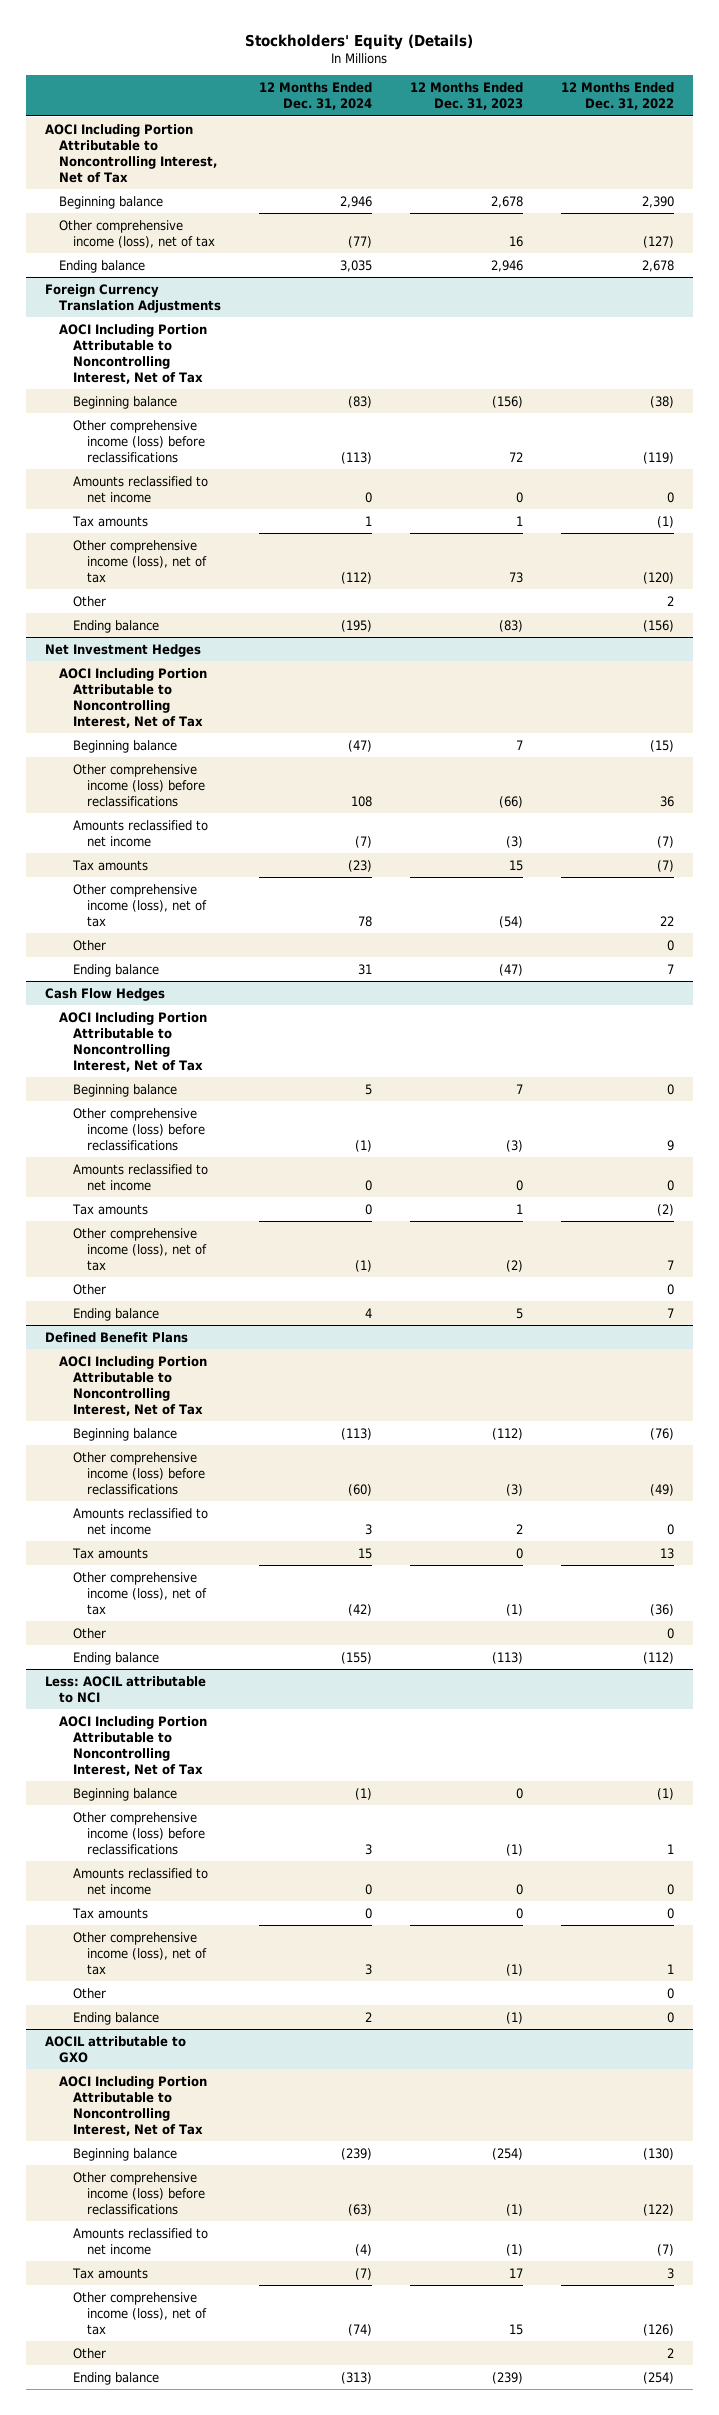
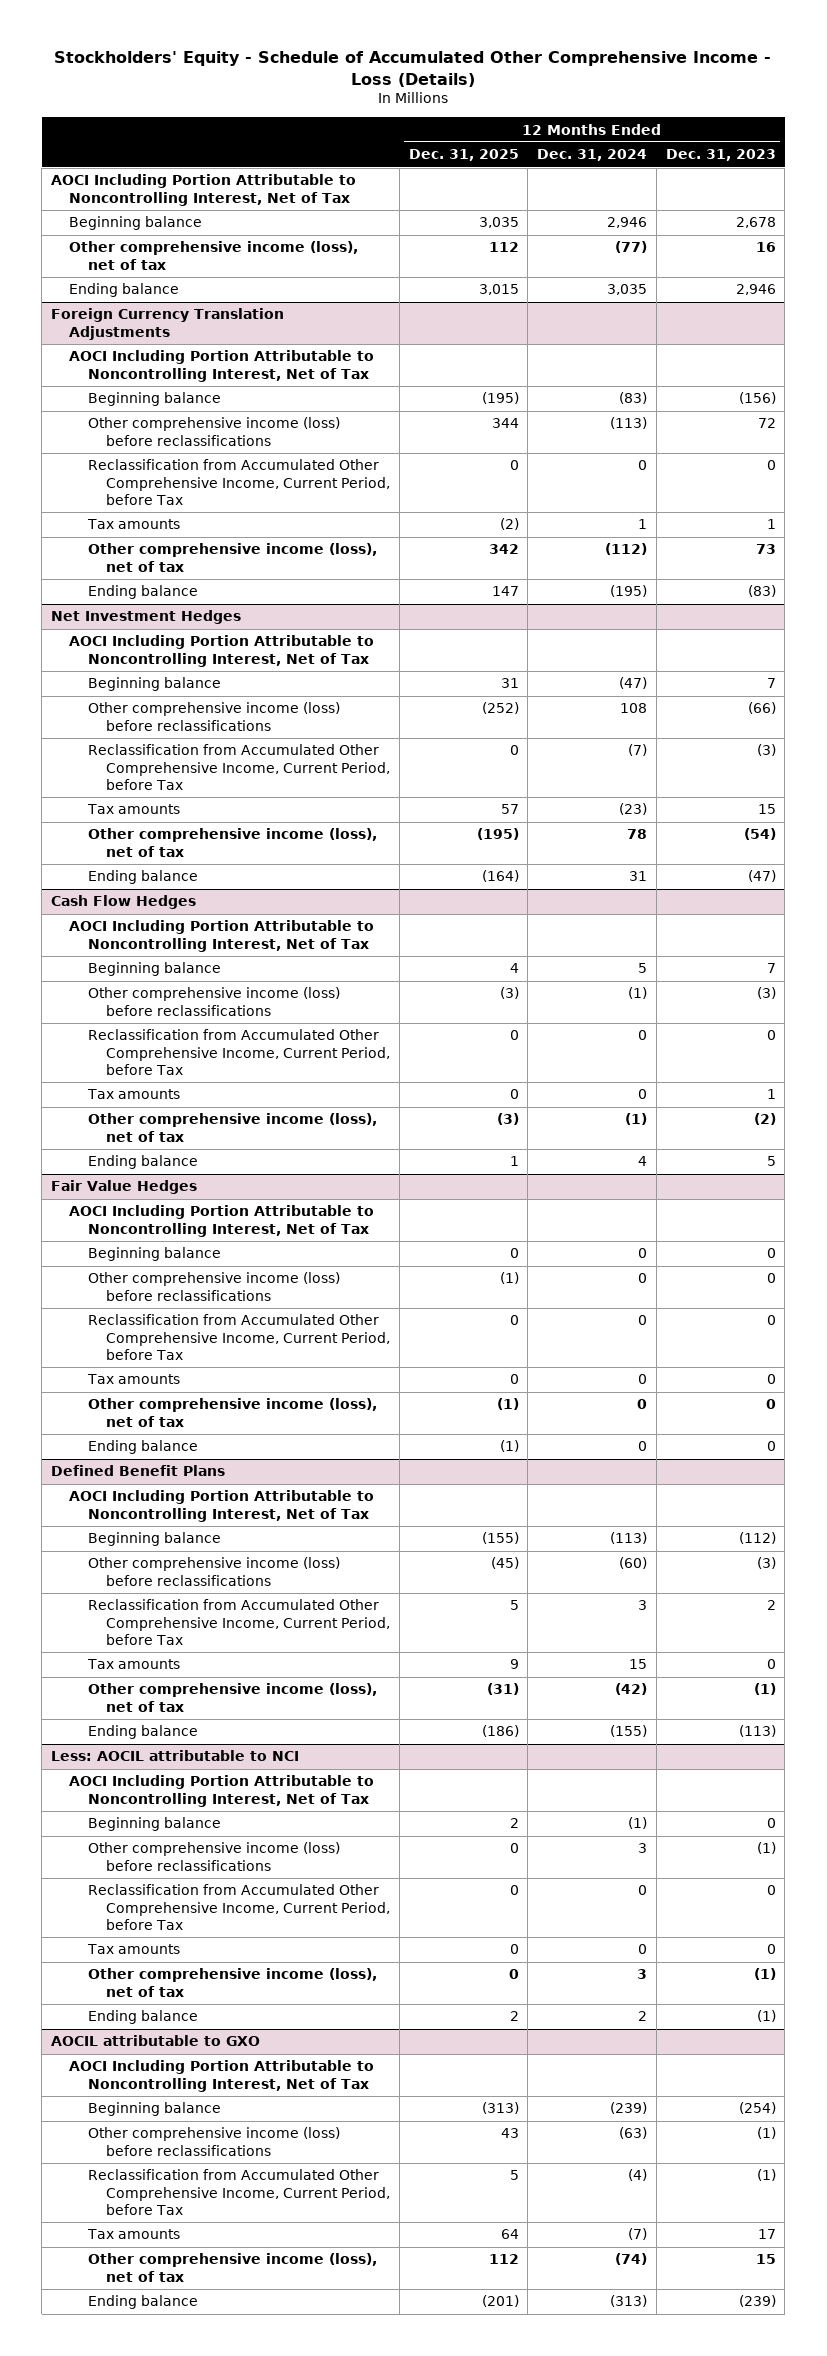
[245,33,474,50] Stockholders' Equity (Details) -> [54,51,772,87] Stockholders' Equity - Schedule of Accumulated Other Comprehensive Income - Loss (Details)
[560,82,674,111] 12 Months Ended Dec. 31, 2022 -> none
none -> [408,149,519,162] Dec. 31, 2025
[73,475,209,503] Amounts reclassified to net income -> none
none -> [87,459,391,505] Reclassification from Accumulated Other Comprehensive Income, Current Period, before Tax
[73,595,107,607] Other -> none
[73,819,209,847] Amounts reclassified to net income -> none
none -> [87,744,391,790] Reclassification from Accumulated Other Comprehensive Income, Current Period, before Tax
[73,939,107,951] Other -> none
[73,1163,209,1191] Amounts reclassified to net income -> none
none -> [87,1029,391,1075] Reclassification from Accumulated Other Comprehensive Income, Current Period, before Tax
[73,1283,107,1295] Other -> none
none -> [51,1180,198,1195] Fair Value Hedges
none -> [69,1205,375,1237] AOCI Including Portion Attributable to Noncontrolling Interest, Net of Tax
none -> [87,1247,221,1262] Beginning balance
none -> [87,1272,340,1301] Other comprehensive income (loss) before reclassifications
none -> [87,1314,391,1360] Reclassification from Accumulated Other Comprehensive Income, Current Period, before Tax
none -> [86,1374,180,1385] Tax amounts
none -> [87,1398,377,1427] Other comprehensive income (loss), net of tax
none -> [87,1440,198,1455] Ending balance
[73,1507,209,1535] Amounts reclassified to net income -> none
none -> [87,1599,391,1645] Reclassification from Accumulated Other Comprehensive Income, Current Period, before Tax
[73,1627,107,1639] Other -> none
[73,1867,209,1895] Amounts reclassified to net income -> none
none -> [87,1884,391,1930] Reclassification from Accumulated Other Comprehensive Income, Current Period, before Tax
[73,1987,107,1999] Other -> none
[73,2227,209,2255] Amounts reclassified to net income -> none
none -> [87,2169,391,2215] Reclassification from Accumulated Other Comprehensive Income, Current Period, before Tax
[73,2347,107,2359] Other -> none

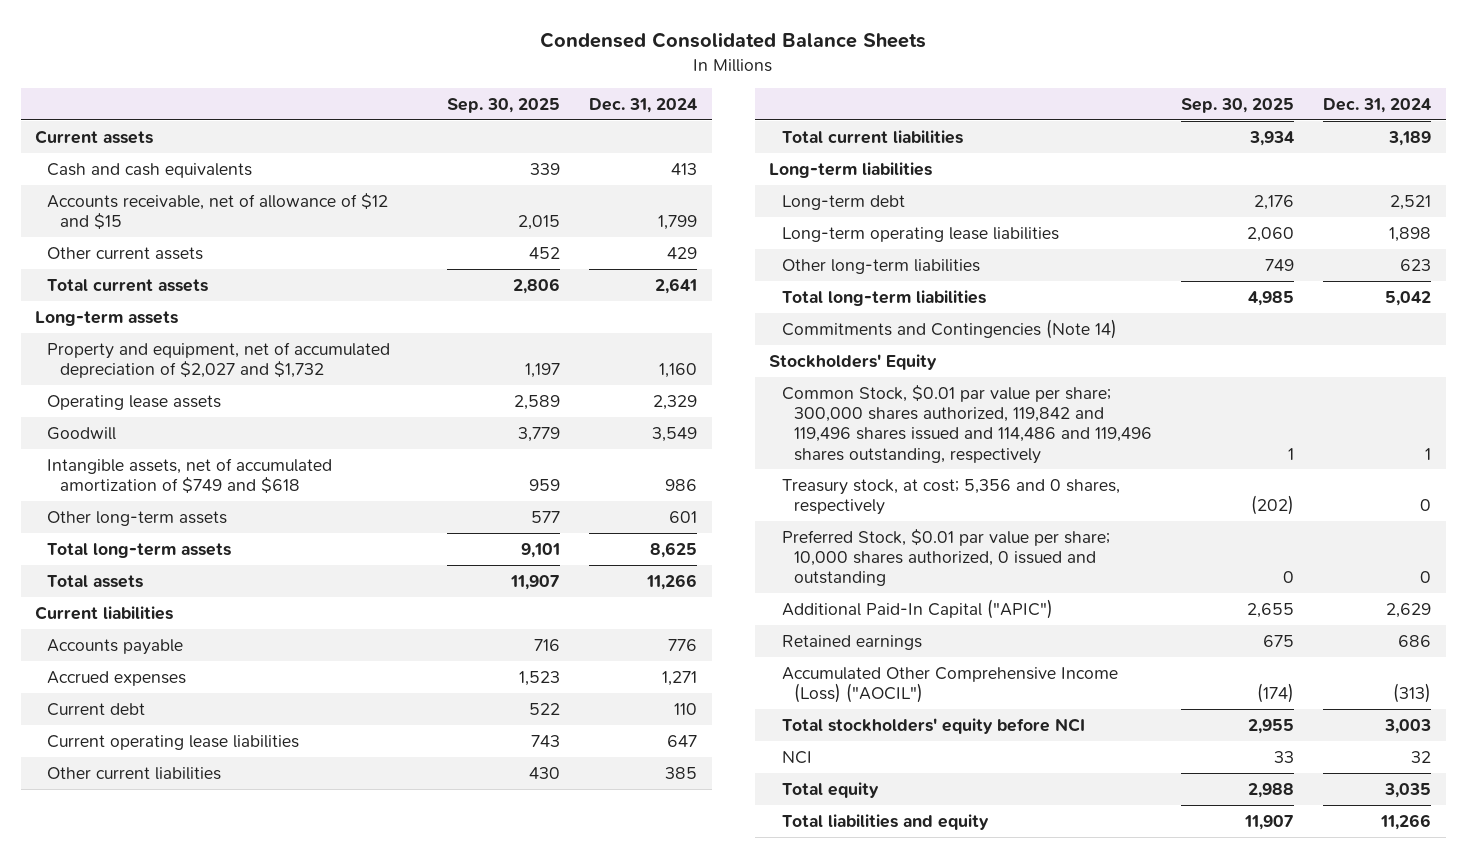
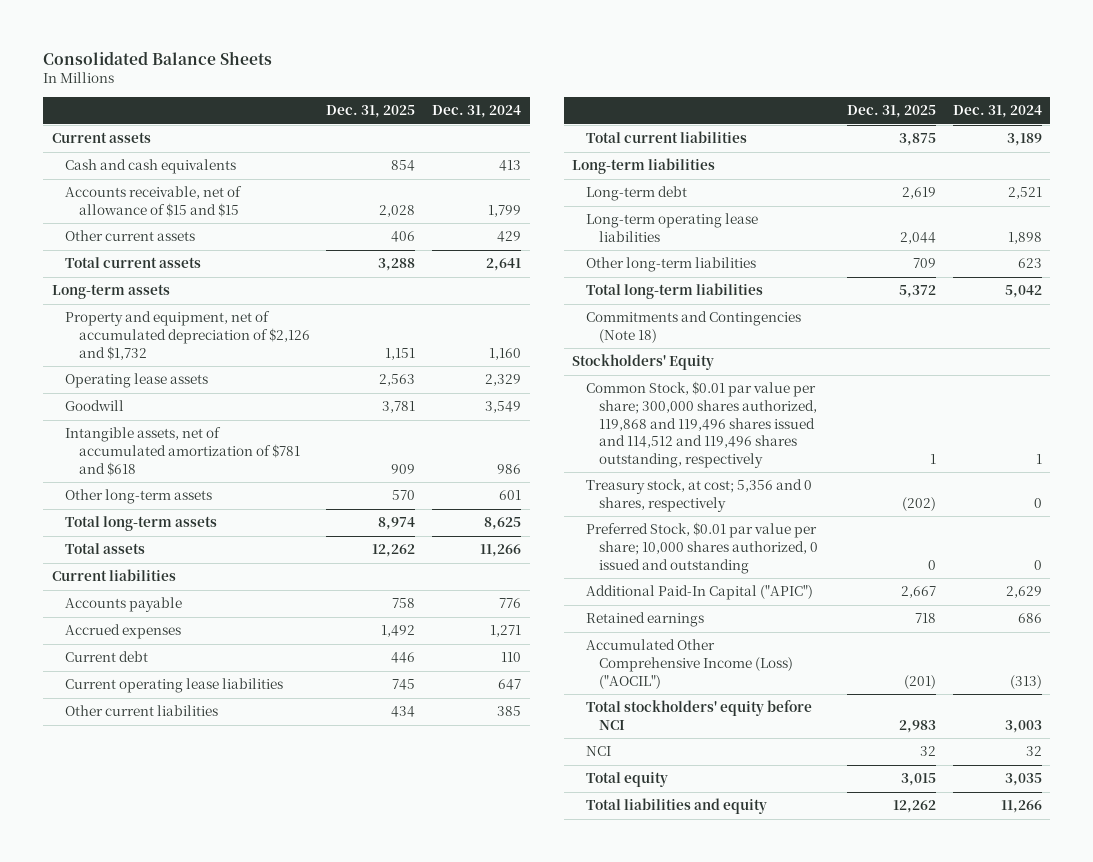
[540,32,927,49] Condensed Consolidated Balance Sheets -> [43,50,273,65] Consolidated Balance Sheets
[446,97,560,113] Sep. 30, 2025 -> none
none -> [326,105,416,119] Dec. 31, 2025
[47,192,389,231] Accounts receivable, net of allowance of $12 and $15 -> [65,186,243,218] Accounts receivable, net of allowance of $15 and $15
[47,341,391,379] Property and equipment, net of accumulated depreciation of $2,027 and $1,732 -> [65,311,310,360] Property and equipment, net of accumulated depreciation of $2,126 and $1,732
[47,457,333,495] Intangible assets, net of accumulated amortization of $749 and $618 -> [65,427,300,476] Intangible assets, net of accumulated amortization of $781 and $618
[781,318,1117,339] Commitments and Contingencies (Note 14) -> [585,311,801,344] Commitments and Contingencies (Note 18)
[781,384,1153,464] Common Stock, $0.01 par value per share; 300,000 shares authorized, 119,842 and 119,496 shares issued and 114,486 and 119,496 shares outstanding, respectively -> [585,381,818,468] Common Stock, $0.01 par value per share; 300,000 shares authorized, 119,868 and 119,496 shares issued and 114,512 and 119,496 shares outstanding, respectively

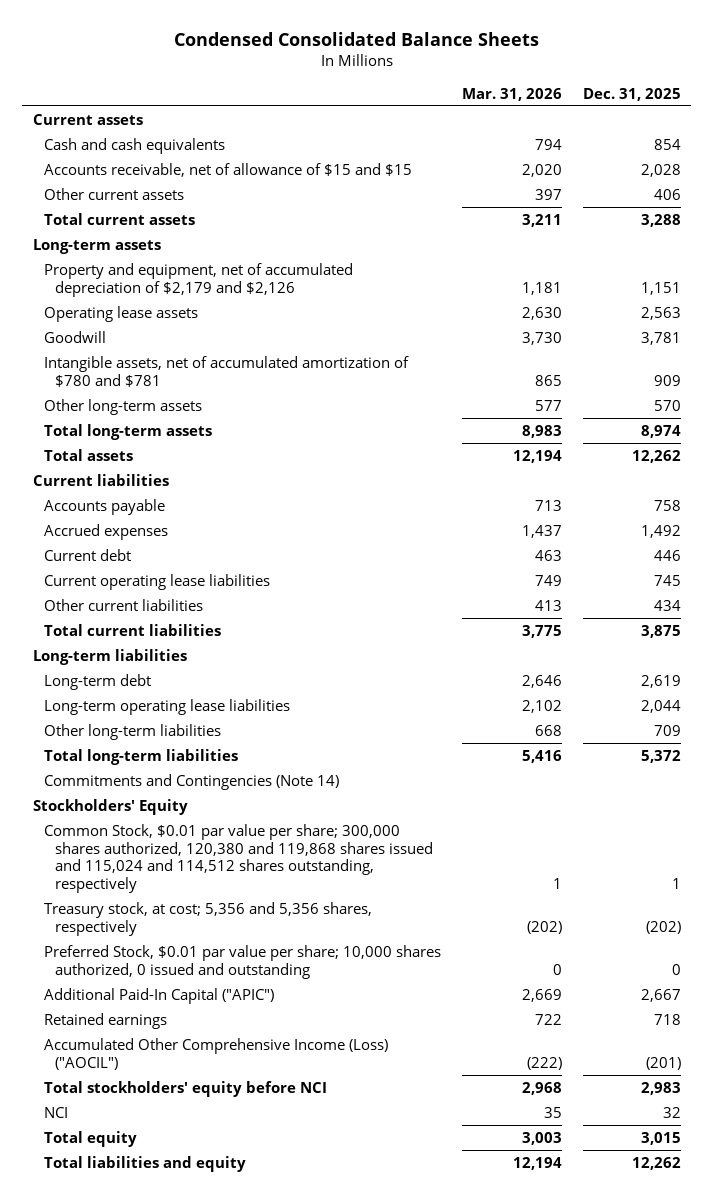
[43,50,273,65] Consolidated Balance Sheets -> [173,31,539,46] Condensed Consolidated Balance Sheets
[432,105,522,119] Dec. 31, 2024 -> none
none -> [461,87,562,101] Mar. 31, 2026
[65,311,310,360] Property and equipment, net of accumulated depreciation of $2,126 and $1,732 -> [44,262,354,297] Property and equipment, net of accumulated depreciation of $2,179 and $2,126
[65,427,300,476] Intangible assets, net of accumulated amortization of $781 and $618 -> [44,355,410,387] Intangible assets, net of accumulated amortization of $780 and $781
[585,311,801,344] Commitments and Contingencies (Note 18) -> [44,773,340,790] Commitments and Contingencies (Note 14)
[585,381,818,468] Common Stock, $0.01 par value per share; 300,000 shares authorized, 119,868 and 119,496 shares issued and 114,512 and 119,496 shares outstanding, respectively -> [44,823,434,894] Common Stock, $0.01 par value per share; 300,000 shares authorized, 120,380 and 119,868 shares issued and 115,024 and 114,512 shares outstanding, respectively
[585,479,812,513] Treasury stock, at cost; 5,356 and 0 shares, respectively -> [44,901,373,936] Treasury stock, at cost; 5,356 and 5,356 shares, respectively

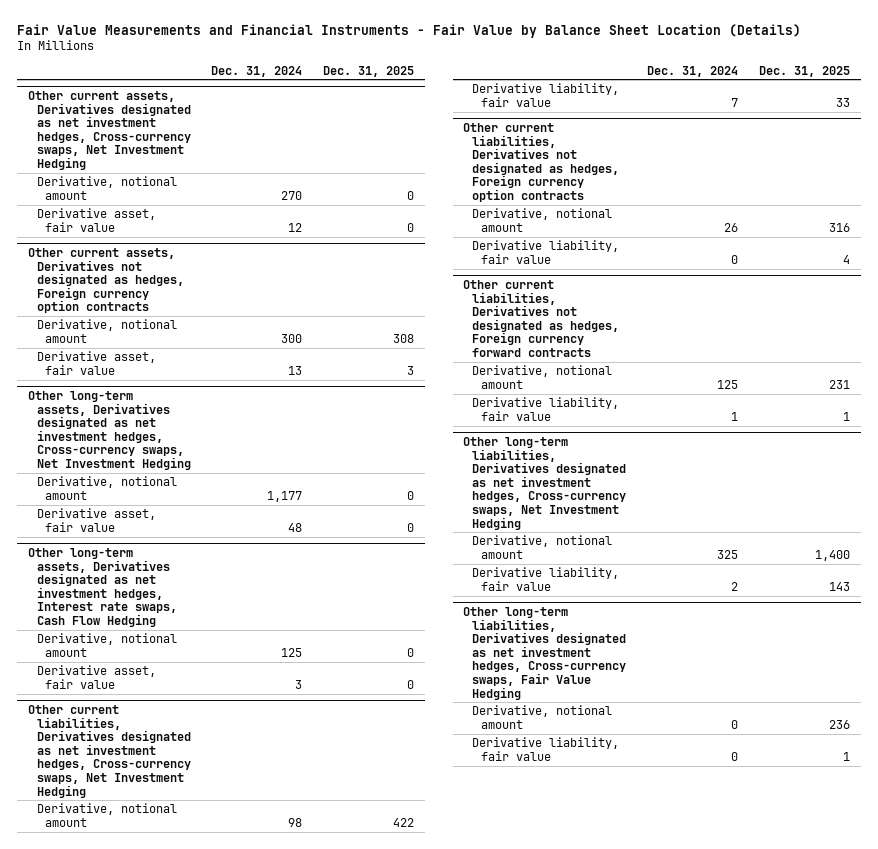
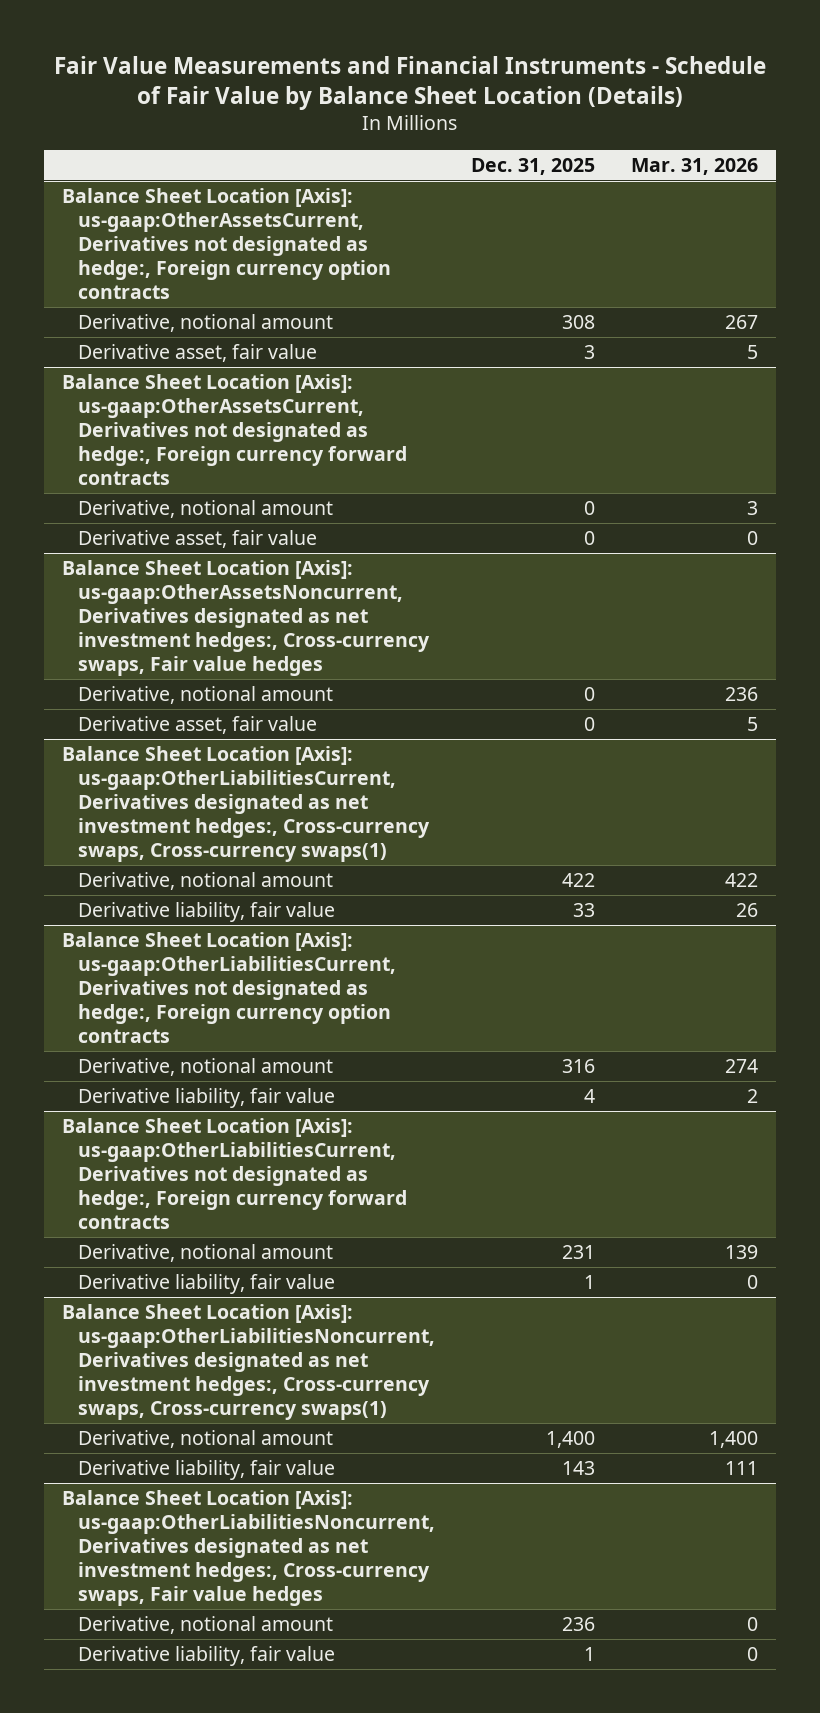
[17,23,802,38] Fair Value Measurements and Financial Instruments - Fair Value by Balance Sheet Location (Details) -> [54,56,767,111] Fair Value Measurements and Financial Instruments - Schedule of Fair Value by Balance Sheet Location (Details)
[211,65,303,77] Dec. 31, 2024 -> none
none -> [631,157,759,175] Mar. 31, 2026
[27,90,191,171] Other current assets, Derivatives designated as net investment hedges, Cross-currency swaps, Net Investment Hedging -> none
[36,176,177,200] Derivative, notional amount -> none
[36,208,156,232] Derivative asset, fair value -> none
[27,247,184,314] Other current assets, Derivatives not designated as hedges, Foreign currency option contracts -> none
none -> [62,187,392,299] Balance Sheet Location [Axis]: us-gaap:OtherAssetsCurrent, Derivatives not designated as hedge:, Foreign currency option contracts
[27,390,191,471] Other long-term assets, Derivatives designated as net investment hedges, Cross-currency swaps, Net Investment Hedging -> none
none -> [62,373,408,485] Balance Sheet Location [Axis]: us-gaap:OtherAssetsCurrent, Derivatives not designated as hedge:, Foreign currency forward contracts
[27,547,177,628] Other long-term assets, Derivatives designated as net investment hedges, Interest rate swaps, Cash Flow Hedging -> none
none -> [62,559,431,676] Balance Sheet Location [Axis]: us-gaap:OtherAssetsNoncurrent, Derivatives designated as net investment hedges:, Cross-currency swaps, Fair value hedges
[27,704,191,798] Other current liabilities, Derivatives designated as net investment hedges, Cross-currency swaps, Net Investment Hedging -> none
none -> [62,745,431,862] Balance Sheet Location [Axis]: us-gaap:OtherLiabilitiesCurrent, Derivatives designated as net investment hedges:, Cross-currency swaps, Cross-currency swaps(1)
[463,122,620,203] Other current liabilities, Derivatives not designated as hedges, Foreign currency option contracts -> none
none -> [62,931,397,1043] Balance Sheet Location [Axis]: us-gaap:OtherLiabilitiesCurrent, Derivatives not designated as hedge:, Foreign currency option contracts
[463,279,620,358] Other current liabilities, Derivatives not designated as hedges, Foreign currency forward contracts -> none
none -> [62,1117,408,1229] Balance Sheet Location [Axis]: us-gaap:OtherLiabilitiesCurrent, Derivatives not designated as hedge:, Foreign currency forward contracts
[463,436,627,530] Other long-term liabilities, Derivatives designated as net investment hedges, Cross-currency swaps, Net Investment Hedging -> none
none -> [62,1303,436,1420] Balance Sheet Location [Axis]: us-gaap:OtherLiabilitiesNoncurrent, Derivatives designated as net investment hedges:, Cross-currency swaps, Cross-currency swaps(1)
[463,606,627,700] Other long-term liabilities, Derivatives designated as net investment hedges, Cross-currency swaps, Fair Value Hedging -> none
none -> [62,1489,436,1606] Balance Sheet Location [Axis]: us-gaap:OtherLiabilitiesNoncurrent, Derivatives designated as net investment hedges:, Cross-currency swaps, Fair value hedges

